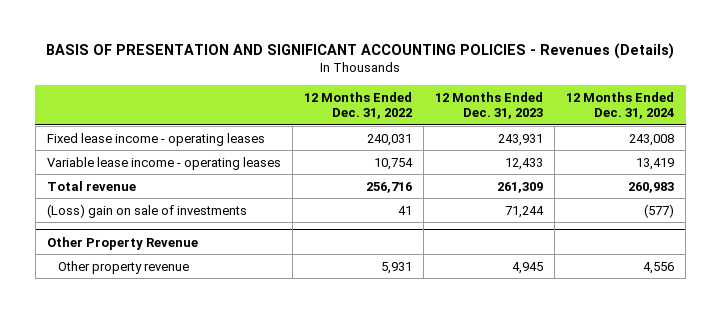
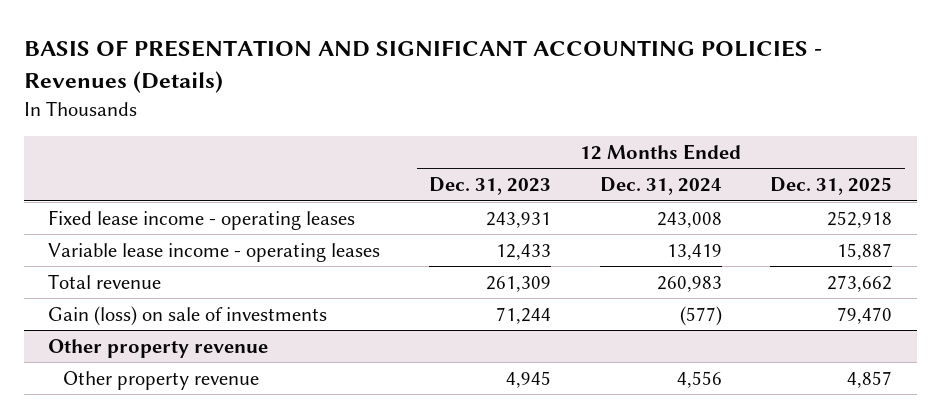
[303,91,412,120] 12 Months Ended Dec. 31, 2022 -> none
none -> [770,177,893,196] Dec. 31, 2025
[46,203,247,218] (Loss) gain on sale of investments -> [48,305,328,326] Gain (loss) on sale of investments
[46,236,198,250] Other Property Revenue -> [48,338,269,358] Other property revenue

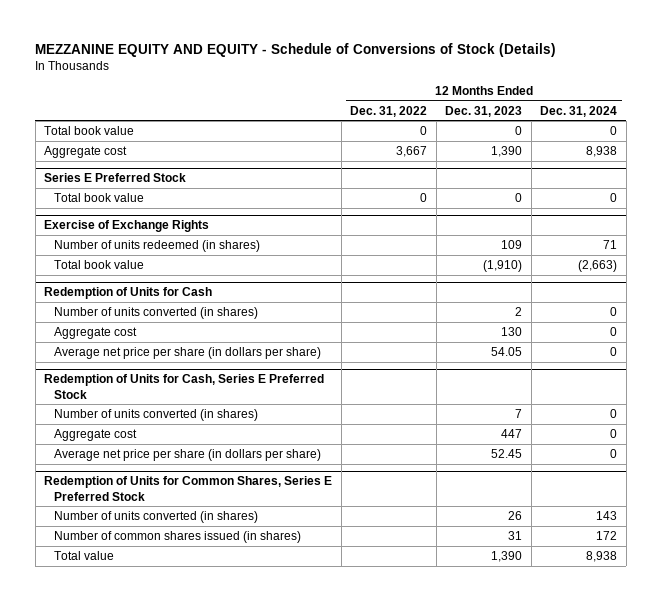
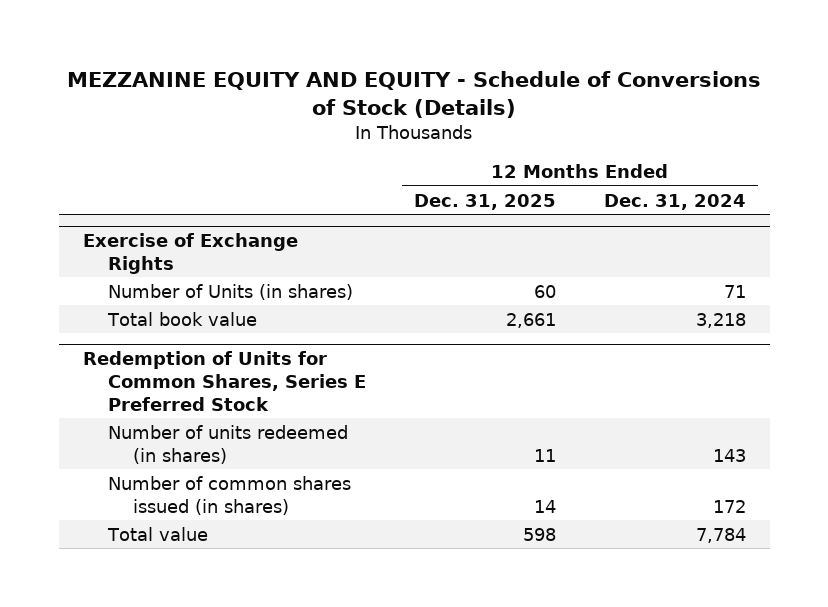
[350,105,428,117] Dec. 31, 2022 -> none
[445,105,523,117] Dec. 31, 2023 -> none
none -> [413,193,556,210] Dec. 31, 2025
[44,125,135,135] Total book value -> none
[44,145,128,158] Aggregate cost -> none
[44,173,187,183] Series E Preferred Stock -> none
[53,192,144,202] Total book value -> none
[44,287,213,300] Redemption of Units for Cash -> none
[53,306,258,319] Number of units converted (in shares) -> none
[53,326,137,339] Aggregate cost -> none
[53,346,321,359] Average net price per share (in dollars per share) -> none
[44,374,325,399] Redemption of Units for Cash, Series E Preferred Stock -> none
[53,408,258,421] Number of units converted (in shares) -> none
[53,428,137,441] Aggregate cost -> none
[53,448,321,461] Average net price per share (in dollars per share) -> none
[53,239,260,252] Number of units redeemed (in shares) -> [107,283,353,300] Number of Units (in shares)
[578,259,618,272] (2,663) -> [695,312,746,328] 3,218
[53,510,258,523] Number of units converted (in shares) -> [107,424,348,464] Number of units redeemed (in shares)
[586,550,618,562] 8,938 -> [695,527,746,543] 7,784

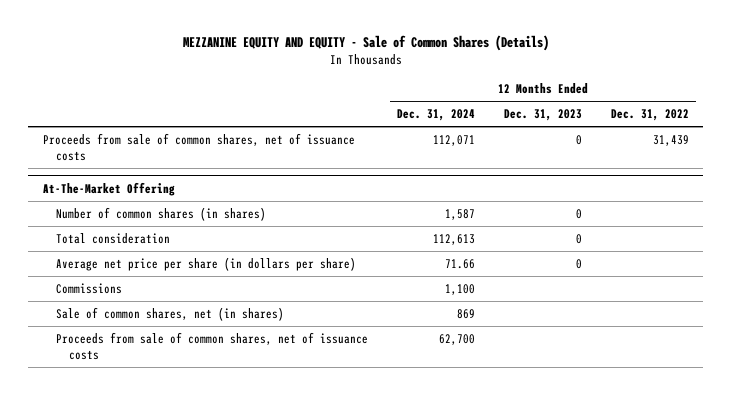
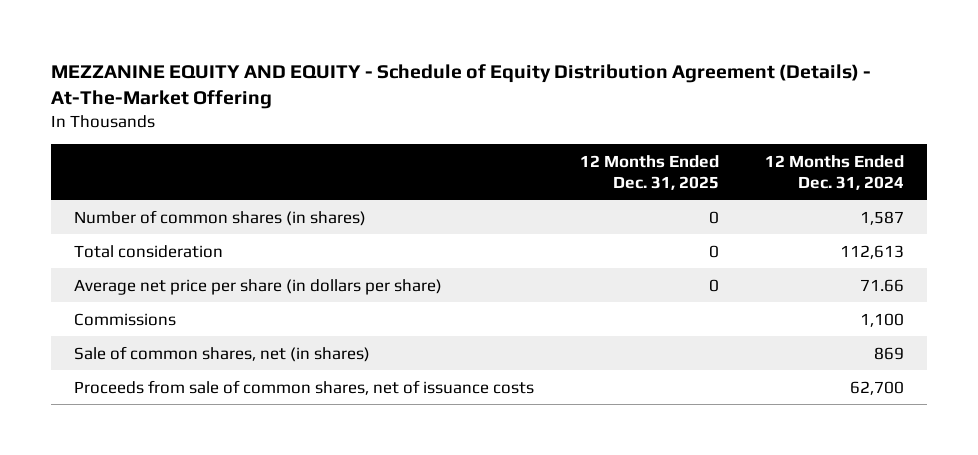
[182,35,549,52] MEZZANINE EQUITY AND EQUITY - Sale of Common Shares (Details) -> [51,63,872,109] MEZZANINE EQUITY AND EQUITY - Schedule of Equity Distribution Agreement (Details) - At-The-Market Offering
[503,109,582,122] Dec. 31, 2023 -> none
[610,109,689,122] Dec. 31, 2022 -> none
none -> [579,154,719,190] 12 Months Ended Dec. 31, 2025
[42,132,355,161] Proceeds from sale of common shares, net of issuance costs -> none
[42,181,175,196] At-The-Market Offering -> none

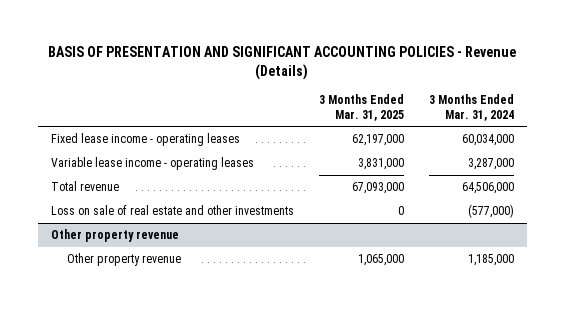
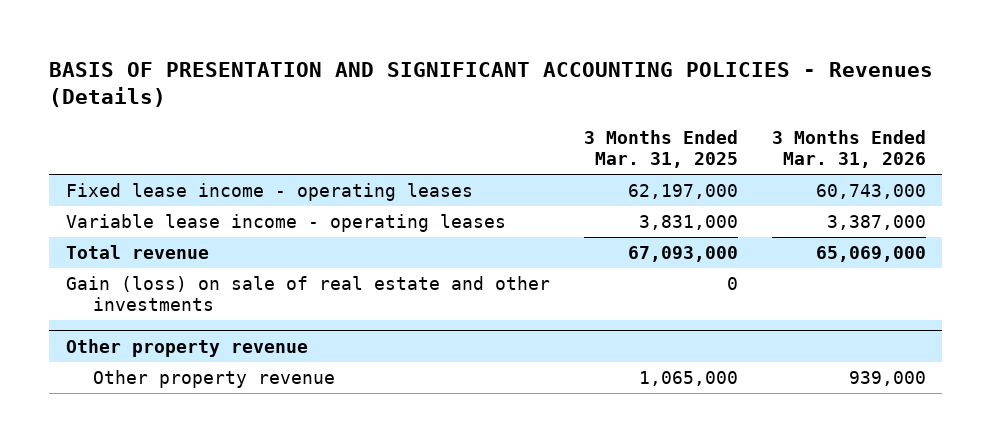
[48,45,517,80] BASIS OF PRESENTATION AND SIGNIFICANT ACCOUNTING POLICIES - Revenue (Details) -> [48,61,933,108] BASIS OF PRESENTATION AND SIGNIFICANT ACCOUNTING POLICIES - Revenues (Details)
[429,93,515,121] 3 Months Ended Mar. 31, 2024 -> none
none -> [771,129,926,169] 3 Months Ended Mar. 31, 2026
[50,205,294,216] Loss on sale of real estate and other investments -> [65,275,550,312] Gain (loss) on sale of real estate and other investments

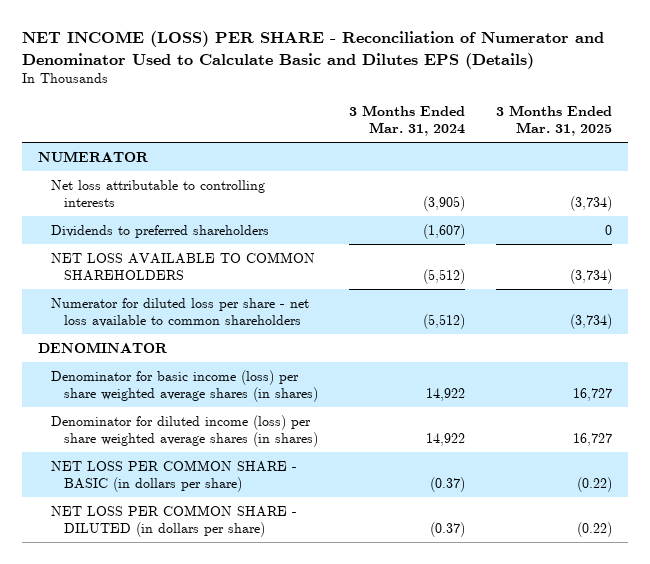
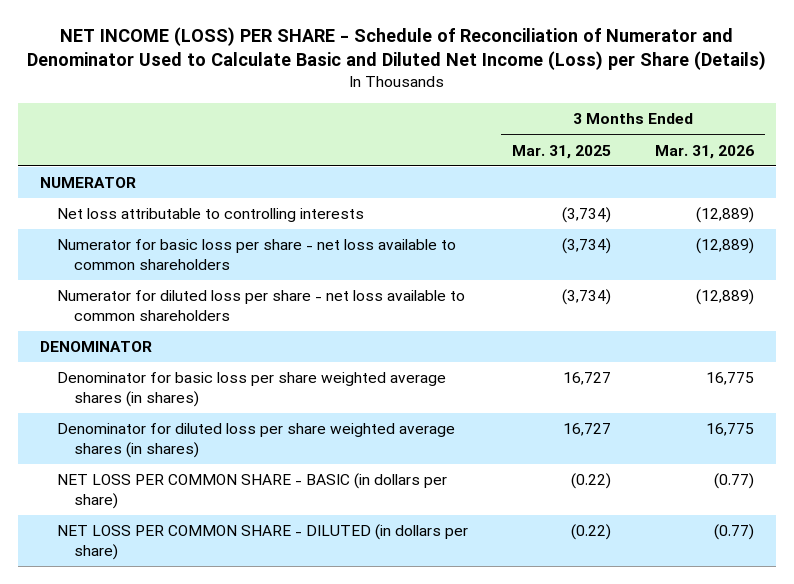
[21,31,604,69] NET INCOME (LOSS) PER SHARE - Reconciliation of Numerator and Denominator Used to Calculate Basic and Dilutes EPS (Details) -> [26,26,766,71] NET INCOME (LOSS) PER SHARE - Schedule of Reconciliation of Numerator and Denominator Used to Calculate Basic and Diluted Net Income (Loss) per Share (Details)
[348,104,465,137] 3 Months Ended Mar. 31, 2024 -> none
none -> [655,144,755,159] Mar. 31, 2026
[50,224,269,238] Dividends to preferred shareholders -> none
[50,251,315,282] NET LOSS AVAILABLE TO COMMON SHAREHOLDERS -> [56,239,456,271] Numerator for basic loss per share - net loss available to common shareholders
[50,369,318,403] Denominator for basic income (loss) per share weighted average shares (in shares) -> [56,372,446,408] Denominator for basic loss per share weighted average shares (in shares)
[50,414,318,448] Denominator for diluted income (loss) per share weighted average shares (in shares) -> [56,423,455,459] Denominator for diluted loss per share weighted average shares (in shares)

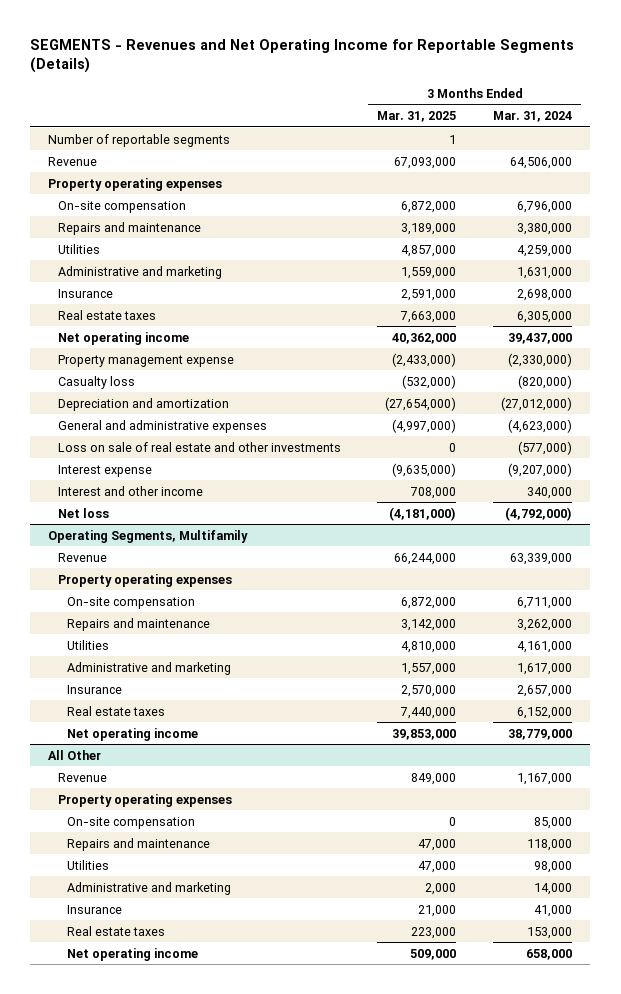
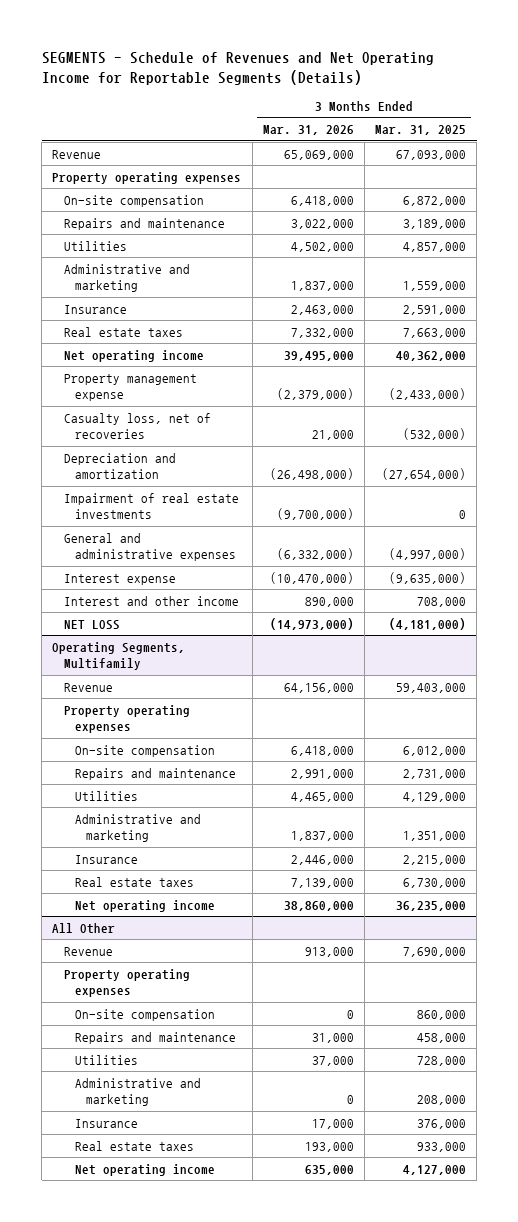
[30,38,575,74] SEGMENTS - Revenues and Net Operating Income for Reportable Segments (Details) -> [41,51,434,85] SEGMENTS - Schedule of Revenues and Net Operating Income for Reportable Segments (Details)
[493,110,573,122] Mar. 31, 2024 -> none
none -> [262,125,354,136] Mar. 31, 2026
[48,133,231,147] Number of reportable segments -> none
[57,375,135,389] Casualty loss -> [63,412,211,440] Casualty loss, net of recoveries
none -> [63,492,239,520] Impairment of real estate investments
[57,441,341,452] Loss on sale of real estate and other investments -> none
[57,507,109,518] Net loss -> [63,619,120,630] NET LOSS
[394,552,457,565] 66,244,000 -> [396,682,467,693] 59,403,000
[401,596,457,609] 6,872,000 -> [403,745,467,756] 6,012,000
[401,618,457,631] 3,142,000 -> [403,768,467,779] 2,731,000
[401,640,457,653] 4,810,000 -> [403,791,467,802] 4,129,000
[401,662,457,675] 1,557,000 -> [403,831,467,842] 1,351,000
[401,684,457,697] 2,570,000 -> [403,854,467,865] 2,215,000
[400,706,457,719] 7,440,000 -> [403,877,467,888] 6,730,000
[392,728,457,740] 39,853,000 -> [396,900,467,911] 36,235,000
[411,772,457,785] 849,000 -> [403,946,467,957] 7,690,000
[449,816,457,826] 0 -> [417,1009,467,1020] 860,000
[418,838,457,851] 47,000 -> [417,1032,467,1043] 458,000
[418,860,457,873] 47,000 -> [417,1055,467,1066] 728,000
[425,882,457,895] 2,000 -> [417,1095,467,1106] 208,000
[418,904,457,917] 21,000 -> [417,1118,467,1129] 376,000
[411,926,457,939] 223,000 -> [417,1141,467,1152] 933,000
[410,948,457,960] 509,000 -> [403,1164,467,1175] 4,127,000

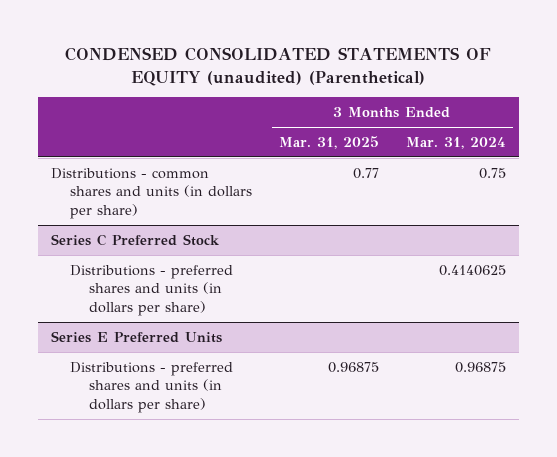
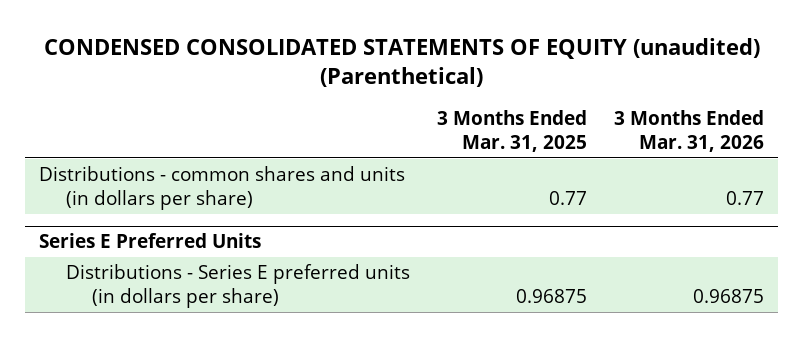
[405,137,506,150] Mar. 31, 2024 -> none
none -> [614,109,765,153] 3 Months Ended Mar. 31, 2026
[51,233,221,246] Series C Preferred Stock -> none
[69,264,233,316] Distributions - preferred shares and units (in dollars per share) -> none
[69,361,233,413] Distributions - preferred shares and units (in dollars per share) -> [65,264,410,309] Distributions - Series E preferred units (in dollars per share)

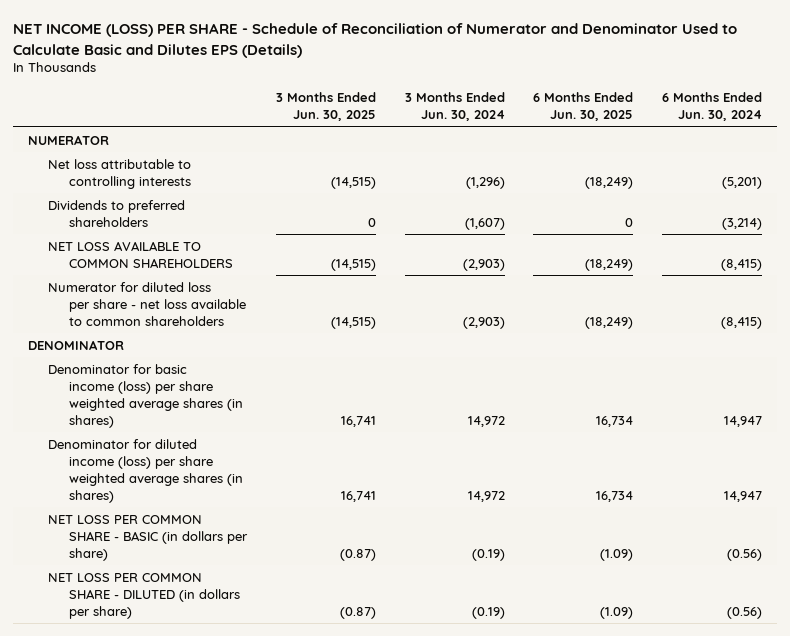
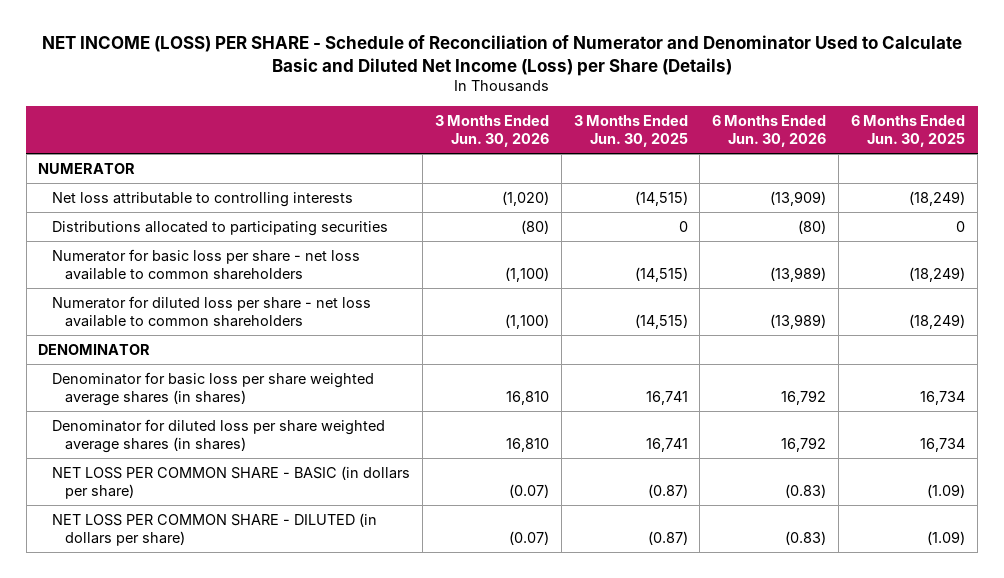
[13,22,738,58] NET INCOME (LOSS) PER SHARE - Schedule of Reconciliation of Numerator and Denominator Used to Calculate Basic and Dilutes EPS (Details) -> [41,34,962,76] NET INCOME (LOSS) PER SHARE - Schedule of Reconciliation of Numerator and Denominator Used to Calculate Basic and Diluted Net Income (Loss) per Share (Details)
[404,92,505,122] 3 Months Ended Jun. 30, 2024 -> none
[662,92,763,122] 6 Months Ended Jun. 30, 2024 -> none
none -> [434,115,549,148] 3 Months Ended Jun. 30, 2026
none -> [712,115,827,148] 6 Months Ended Jun. 30, 2026
[48,199,186,227] Dividends to preferred shareholders -> none
none -> [51,220,388,236] Distributions allocated to participating securities
[48,240,233,268] NET LOSS AVAILABLE TO COMMON SHAREHOLDERS -> [51,248,360,281] Numerator for basic loss per share - net loss available to common shareholders
[48,363,243,429] Denominator for basic income (loss) per share weighted average shares (in shares) -> [51,371,374,407] Denominator for basic loss per share weighted average shares (in shares)
[48,438,243,504] Denominator for diluted income (loss) per share weighted average shares (in shares) -> [51,418,385,454] Denominator for diluted loss per share weighted average shares (in shares)

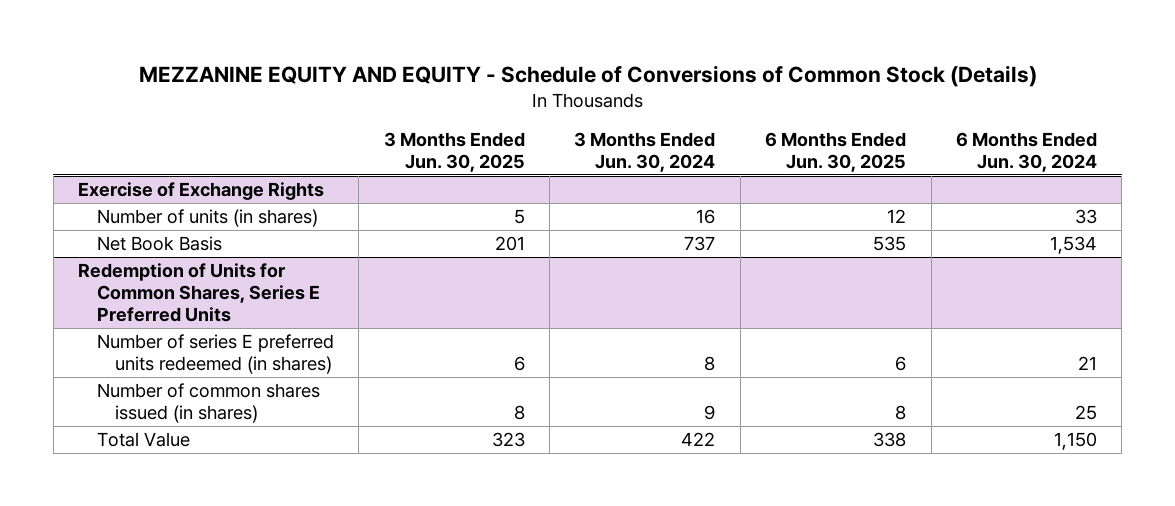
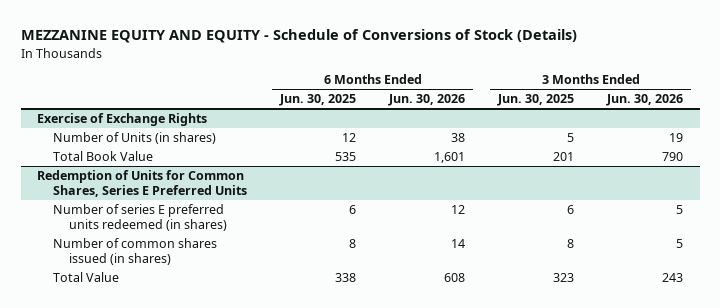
[138,65,1037,88] MEZZANINE EQUITY AND EQUITY - Schedule of Conversions of Common Stock (Details) -> [20,29,577,44] MEZZANINE EQUITY AND EQUITY - Schedule of Conversions of Stock (Details)
[574,131,716,172] 3 Months Ended Jun. 30, 2024 -> none
[955,131,1097,172] 6 Months Ended Jun. 30, 2024 -> none
none -> [388,94,466,107] Jun. 30, 2026
none -> [606,94,684,107] Jun. 30, 2026
[96,208,318,227] Number of units (in shares) -> [53,132,217,145] Number of Units (in shares)
[96,235,222,251] Net Book Basis -> [53,151,154,162] Total Book Value

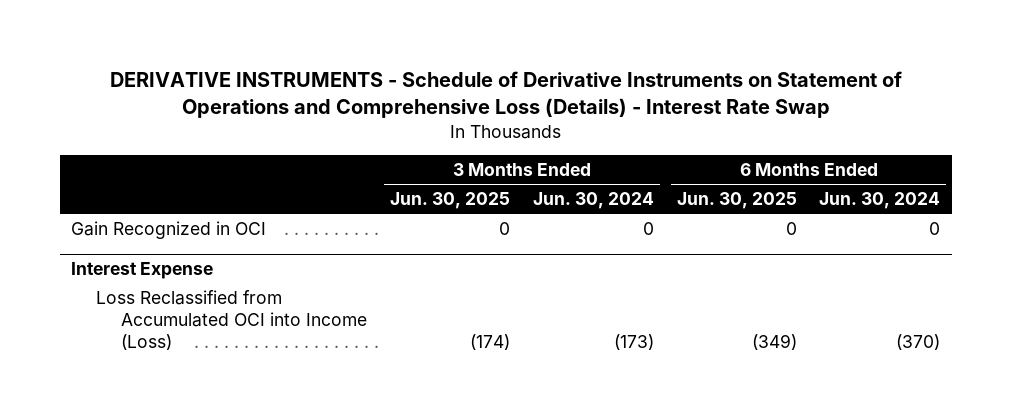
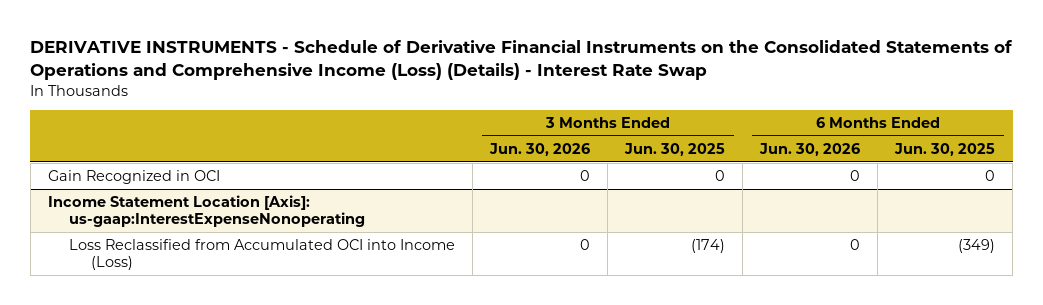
[109,71,902,119] DERIVATIVE INSTRUMENTS - Schedule of Derivative Instruments on Statement of Operations and Comprehensive Loss (Details) - Interest Rate Swap -> [30,40,1014,80] DERIVATIVE INSTRUMENTS - Schedule of Derivative Financial Instruments on the Consolidated Statements of Operations and Comprehensive Income (Loss) (Details) - Interest Rate Swap
[532,191,654,209] Jun. 30, 2024 -> none
[819,191,941,209] Jun. 30, 2024 -> none
none -> [489,142,591,156] Jun. 30, 2026
none -> [759,142,861,156] Jun. 30, 2026
[71,261,214,279] Interest Expense -> [47,194,366,228] Income Statement Location [Axis]: us-gaap:InterestExpenseNonoperating

